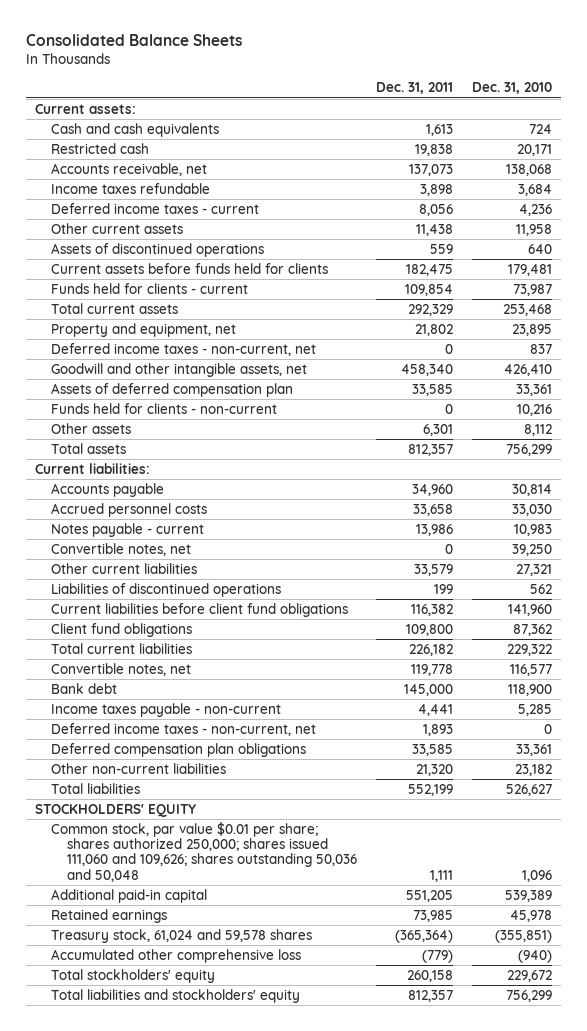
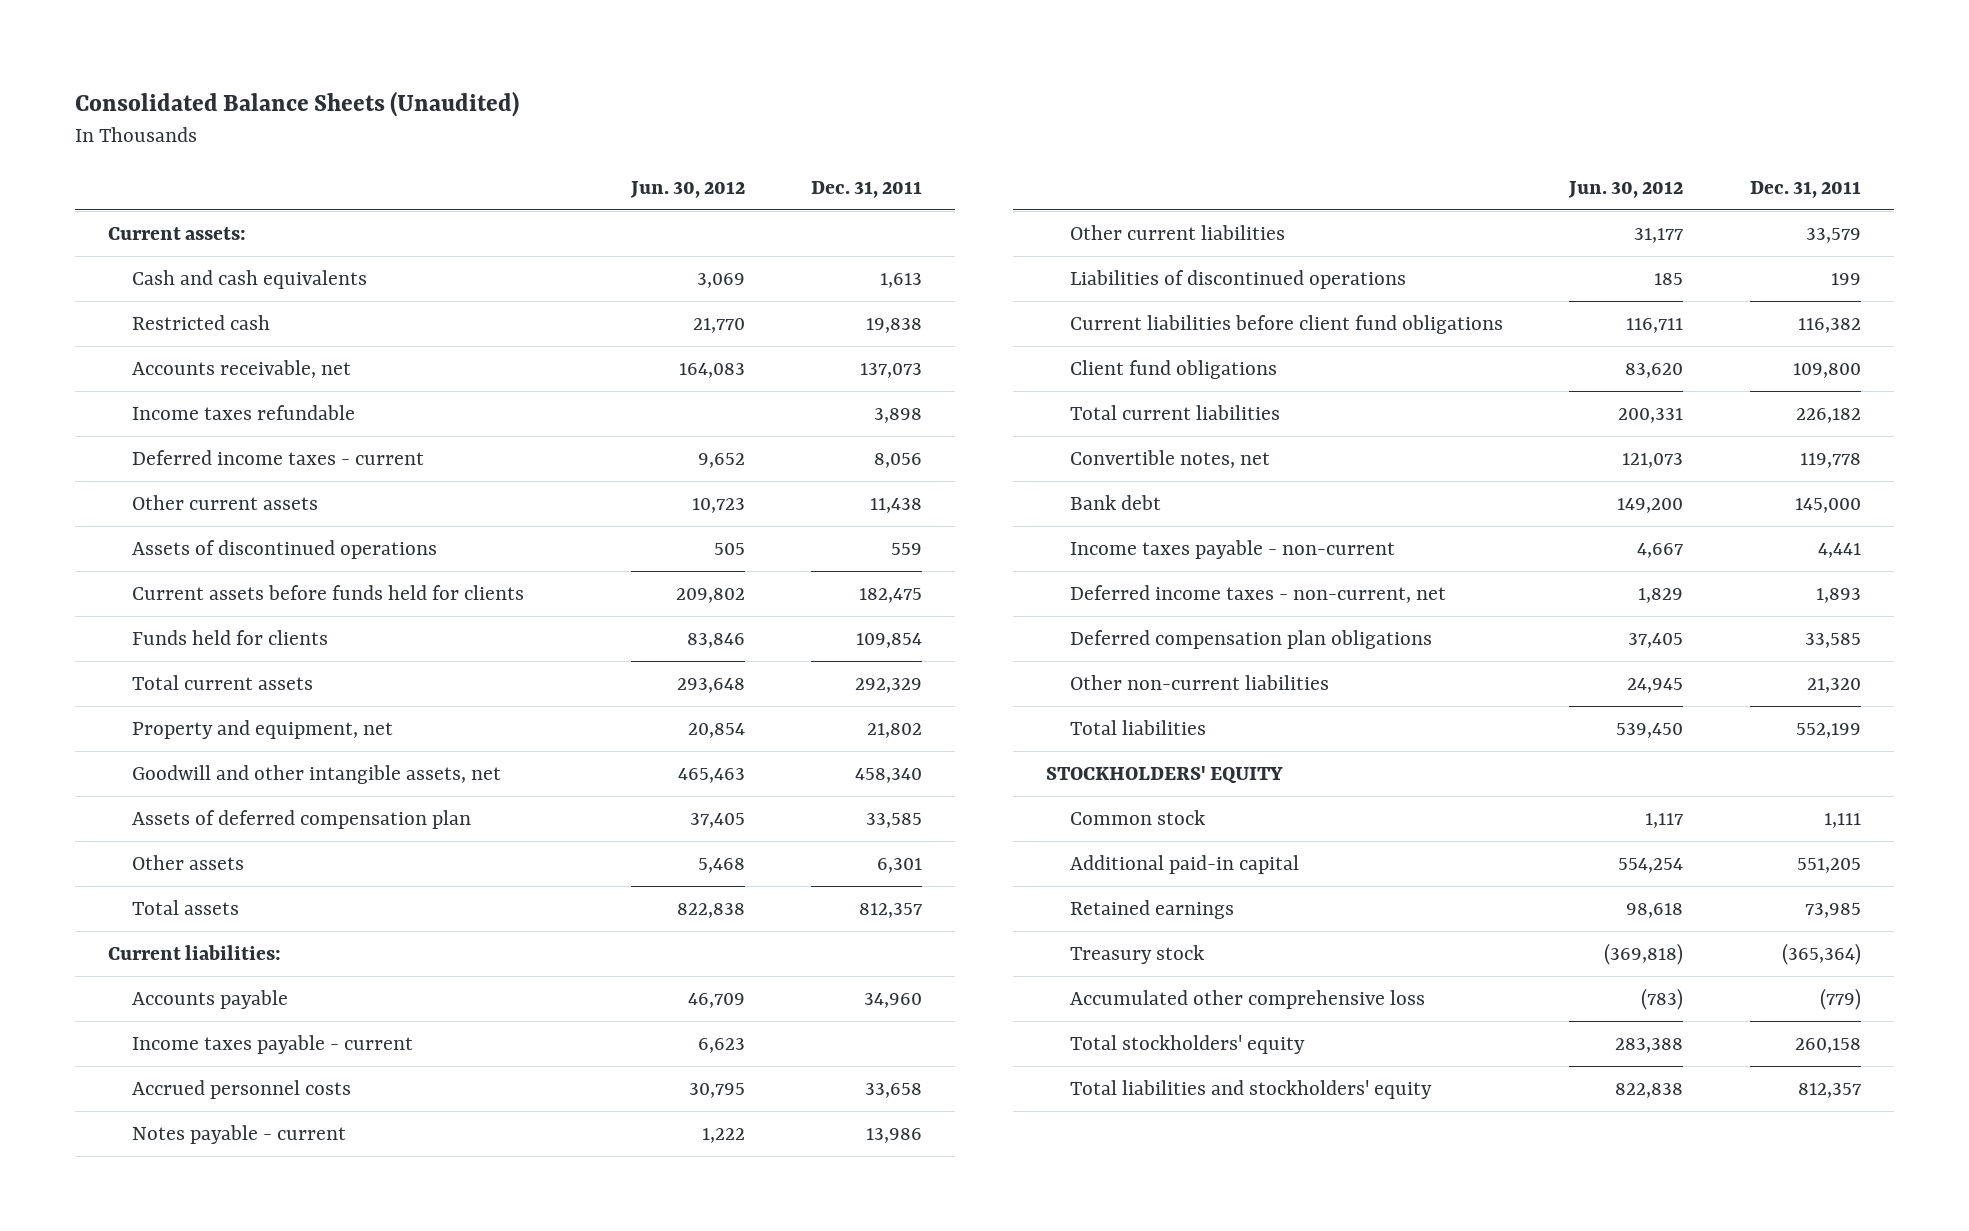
[25,34,242,47] Consolidated Balance Sheets -> [74,90,519,117] Consolidated Balance Sheets (Unaudited)
[471,82,552,95] Dec. 31, 2010 -> none
none -> [629,181,745,199] Jun. 30, 2012
[51,282,249,294] Funds held for clients - current -> [131,630,328,646] Funds held for clients
[51,342,317,356] Deferred income taxes - non-current, net -> none
[51,402,278,414] Funds held for clients - non-current -> none
none -> [131,1035,413,1055] Income taxes payable - current
[51,542,192,556] Convertible notes, net -> none
[51,821,358,882] Common stock, par value $0.01 per share; shares authorized 250,000; shares issued 111,060 and 109,626; shares outstanding 50,036 and 50,048 -> [1070,810,1206,826] Common stock
[51,928,313,943] Treasury stock, 61,024 and 59,578 shares -> [1070,945,1205,965] Treasury stock

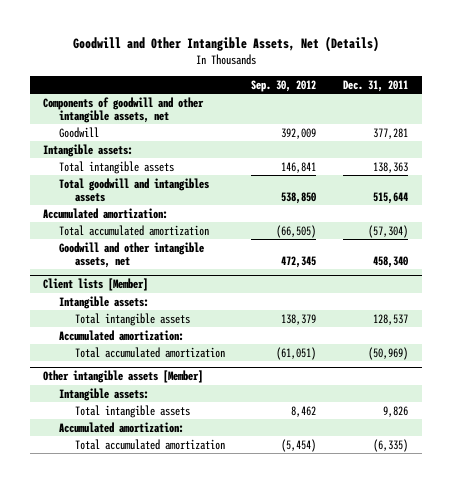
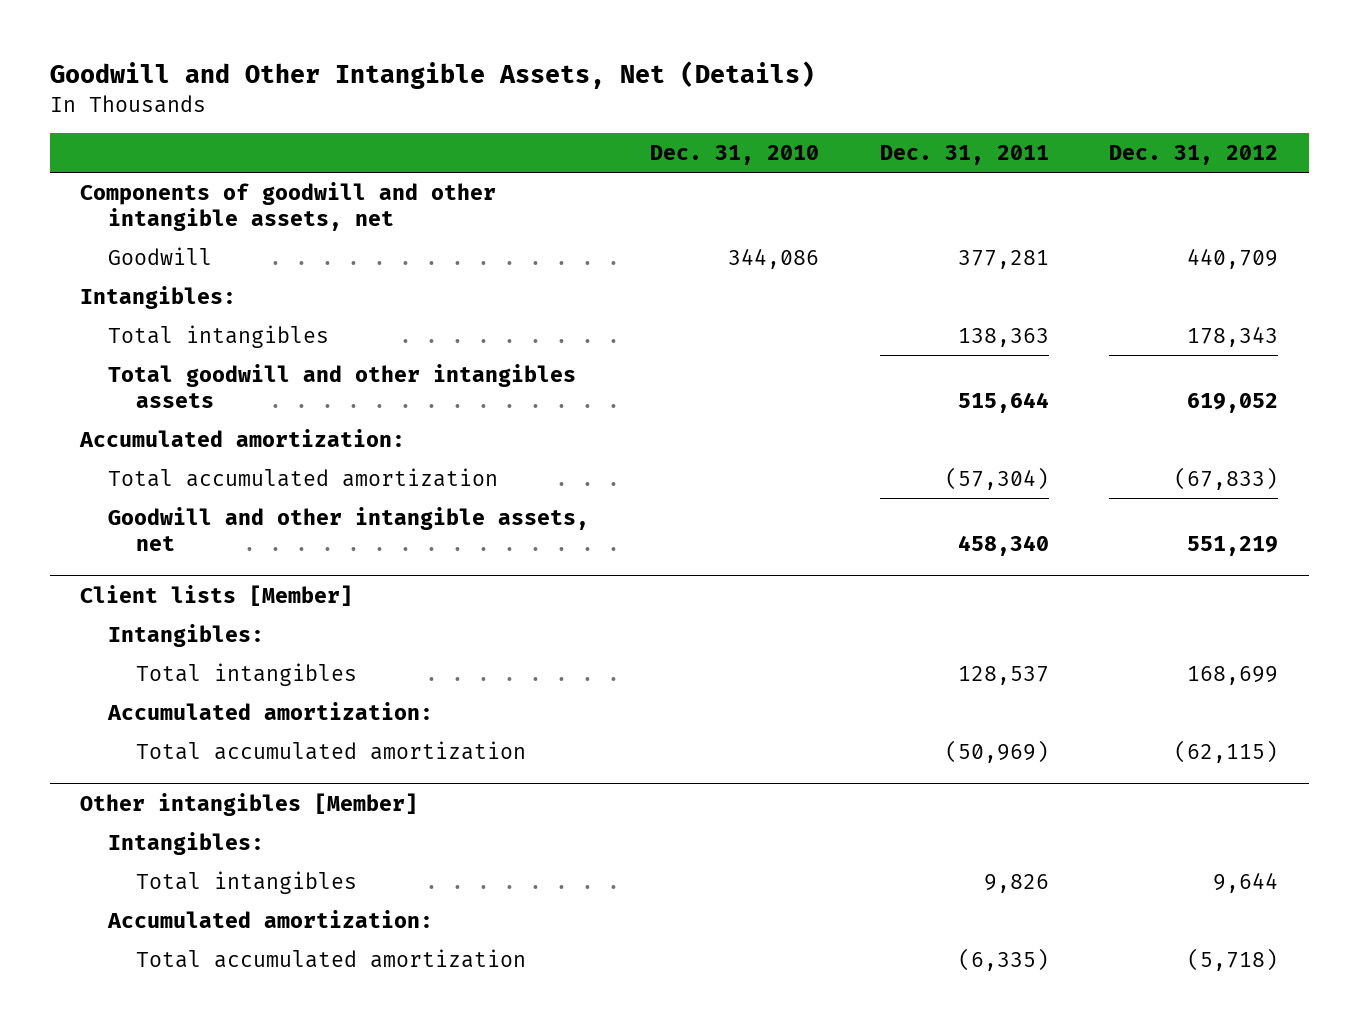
[251,79,317,92] Sep. 30, 2012 -> none
none -> [650,144,820,165] Dec. 31, 2010
none -> [1109,144,1279,165] Dec. 31, 2012
[43,143,134,157] Intangible assets: -> [80,286,237,310] Intangibles:
[58,160,174,174] Total intangible assets -> [108,325,330,349] Total intangibles
[58,177,209,203] Total goodwill and intangibles assets -> [108,364,577,408] Total goodwill and other intangibles assets
[58,295,149,309] Intangible assets: -> [108,624,265,648] Intangibles:
[74,312,190,326] Total intangible assets -> [136,663,358,687] Total intangibles
[43,370,204,384] Other intangible assets [Member] -> none
none -> [80,792,419,816] Other intangibles [Member]
[58,387,149,401] Intangible assets: -> [108,832,265,856] Intangibles:
[74,404,190,418] Total intangible assets -> [136,871,358,895] Total intangibles

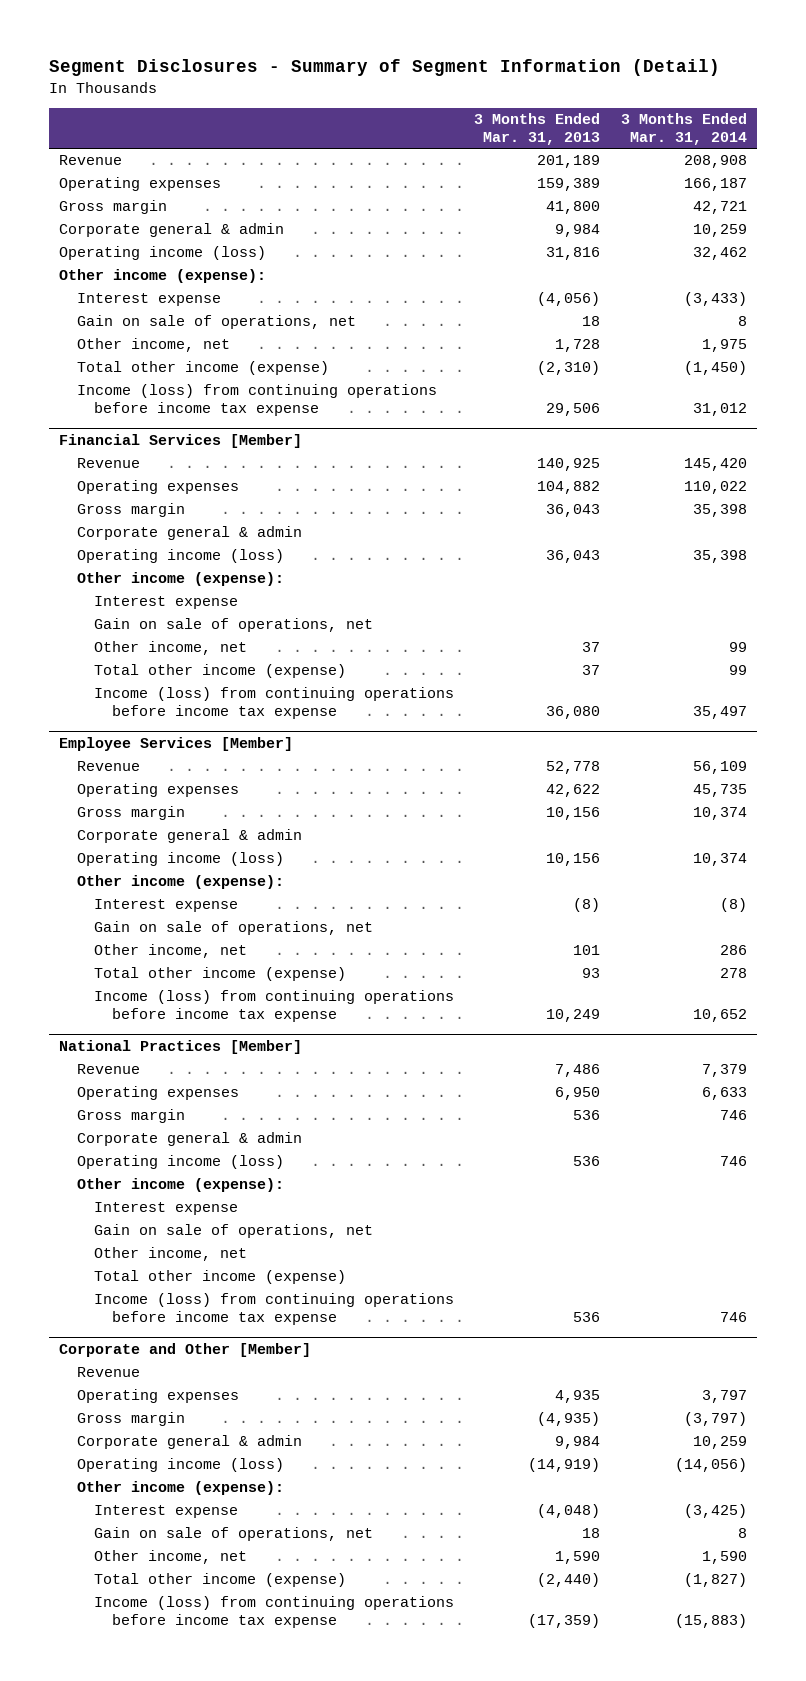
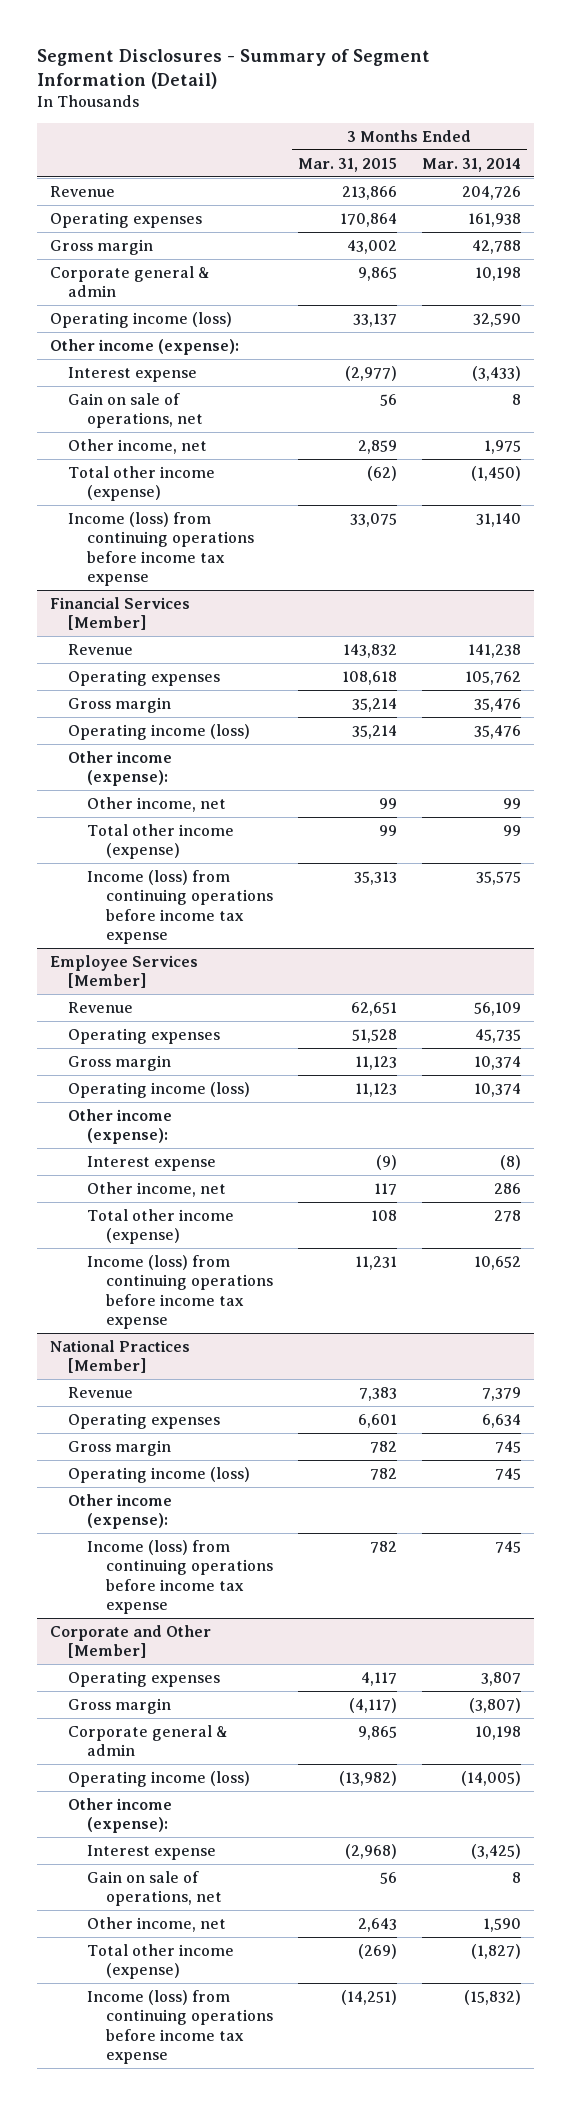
[474,113,601,145] 3 Months Ended Mar. 31, 2013 -> none
none -> [297,157,397,172] Mar. 31, 2015
[683,155,747,169] 208,908 -> [462,185,522,200] 204,726
[683,178,747,192] 166,187 -> [468,212,522,227] 161,938
[692,201,747,215] 42,721 -> [472,239,522,254] 42,788
[692,224,747,238] 10,259 -> [475,266,522,281] 10,198
[692,247,747,261] 32,462 -> [473,312,522,327] 32,590
[692,403,747,417] 31,012 -> [476,512,522,527] 31,140
[76,526,302,541] Corporate general & admin -> none
[683,458,747,472] 145,420 -> [468,643,522,658] 141,238
[683,481,747,495] 110,022 -> [465,670,522,685] 105,762
[692,504,747,518] 35,398 -> [474,697,522,712] 35,476
[692,550,747,564] 35,398 -> [474,724,522,739] 35,476
[94,596,239,610] Interest expense -> none
[94,618,374,633] Gain on sale of operations, net -> none
[692,706,747,720] 35,497 -> [476,870,522,885] 35,575
[76,829,302,844] Corporate general & admin -> none
[94,921,374,936] Gain on sale of operations, net -> none
[76,1132,302,1147] Corporate general & admin -> none
[701,1087,747,1101] 6,633 -> [482,1413,522,1428] 6,634
[719,1110,747,1121] 746 -> [495,1440,522,1453] 745
[719,1156,747,1167] 746 -> [495,1467,522,1480] 745
[94,1202,239,1216] Interest expense -> none
[94,1224,374,1239] Gain on sale of operations, net -> none
[94,1247,248,1262] Other income, net -> none
[94,1270,347,1285] Total other income (expense) -> none
[719,1312,747,1323] 746 -> [495,1540,522,1553] 745
[76,1367,140,1378] Revenue -> none
[701,1390,747,1404] 3,797 -> [481,1671,522,1686] 3,807
[683,1412,747,1427] (3,797) -> [469,1697,522,1713] (3,807)
[692,1436,747,1450] 10,259 -> [475,1725,522,1740] 10,198
[674,1458,747,1473] (14,056) -> [461,1770,522,1786] (14,005)
[674,1614,747,1629] (15,883) -> [464,1989,522,2005] (15,832)

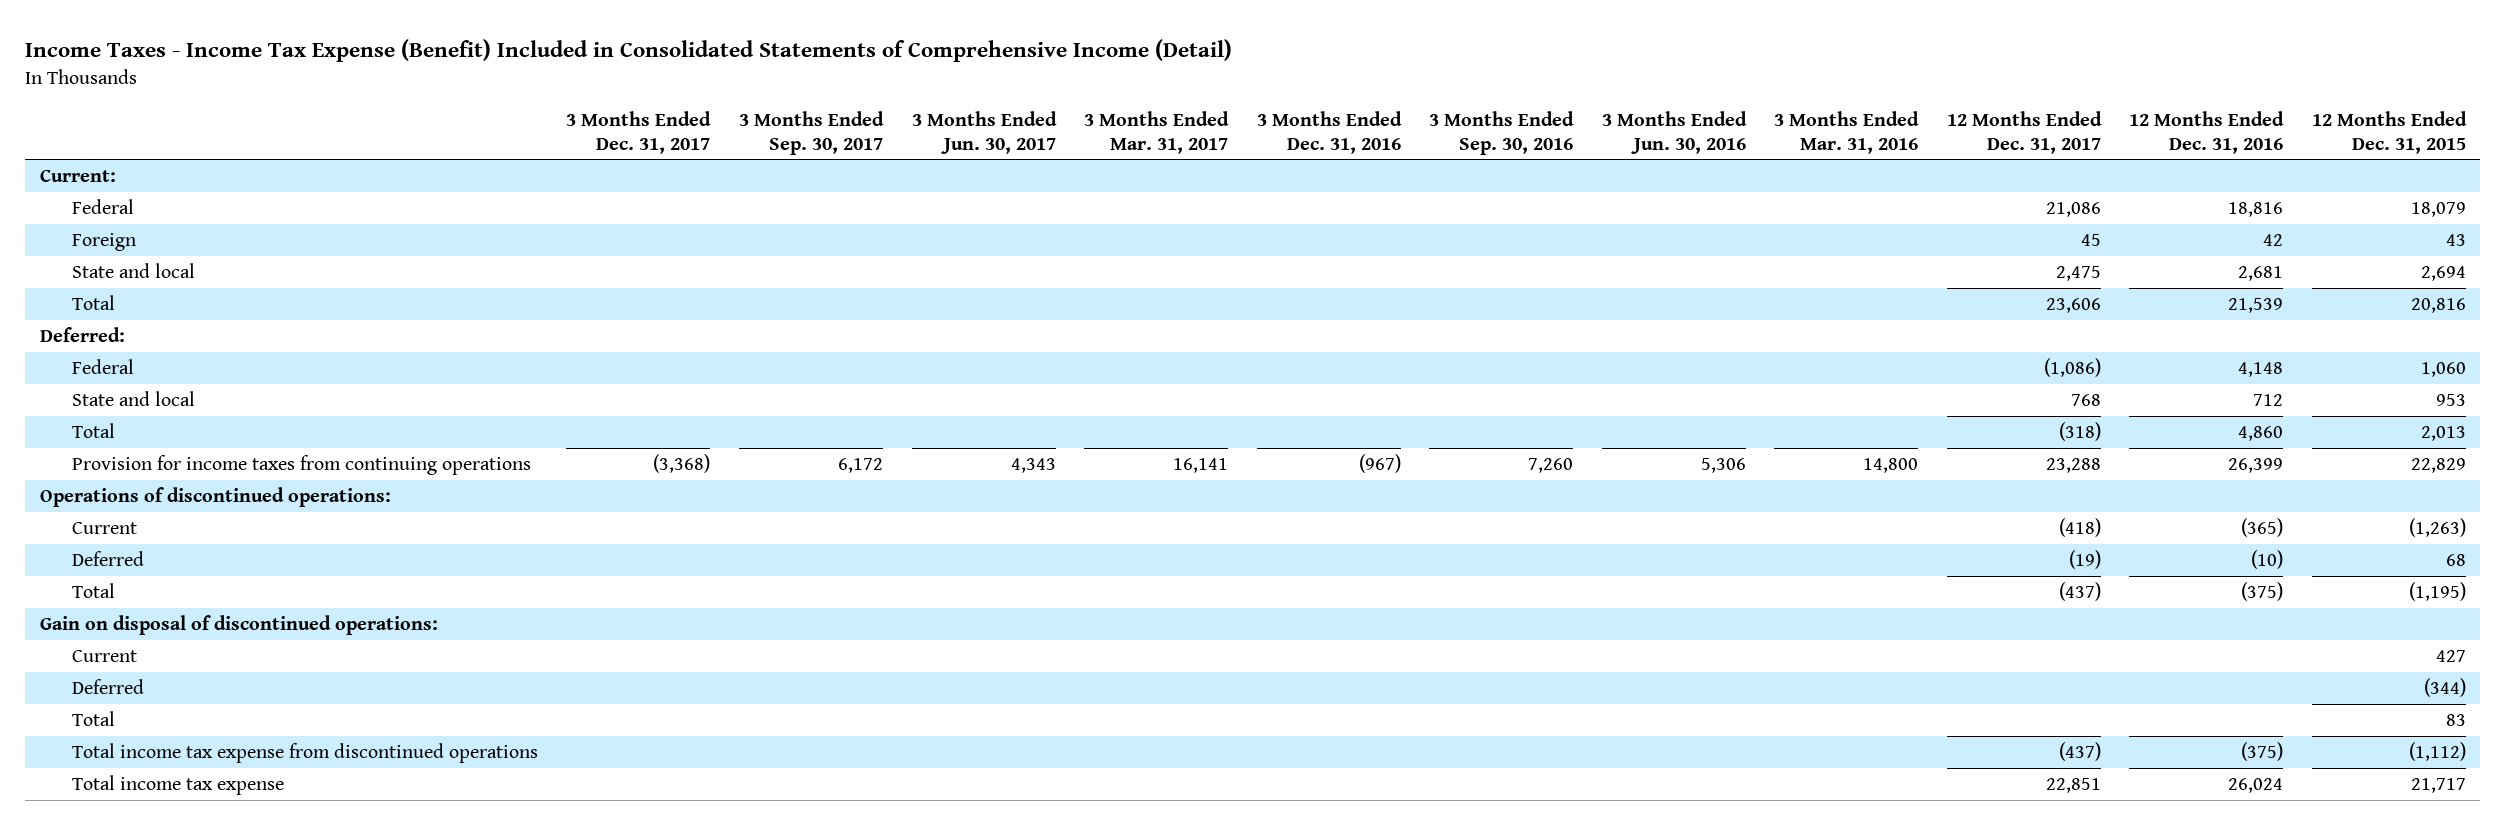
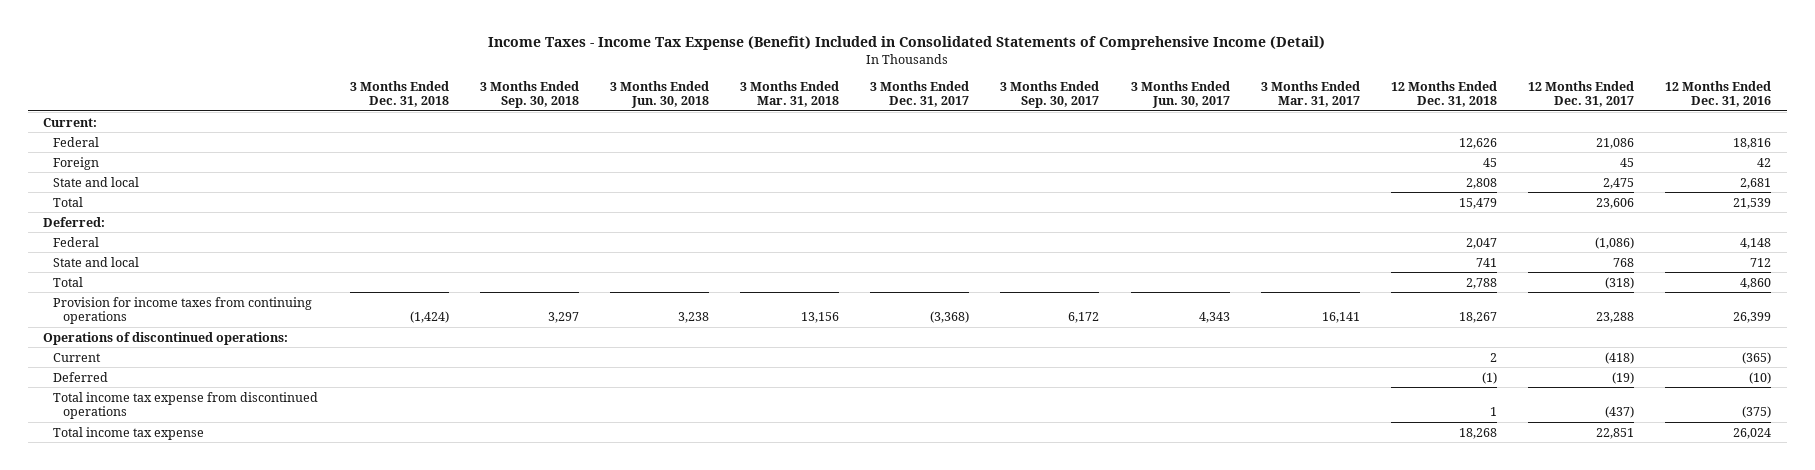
[1256,111,1402,154] 3 Months Ended Dec. 31, 2016 -> none
[1429,111,1575,155] 3 Months Ended Sep. 30, 2016 -> none
[1601,111,1747,154] 3 Months Ended Jun. 30, 2016 -> none
[1774,111,1920,154] 3 Months Ended Mar. 31, 2016 -> none
[2311,111,2467,154] 12 Months Ended Dec. 31, 2015 -> none
none -> [349,80,449,108] 3 Months Ended Dec. 31, 2018
none -> [479,80,579,109] 3 Months Ended Sep. 30, 2018
none -> [609,80,709,109] 3 Months Ended Jun. 30, 2018
none -> [740,80,840,108] 3 Months Ended Mar. 31, 2018
none -> [1390,80,1497,108] 12 Months Ended Dec. 31, 2018
[71,583,115,599] Total -> none
[39,615,438,636] Gain on disposal of discontinued operations: -> none
[71,650,137,663] Current -> none
[71,679,144,695] Deferred -> none
[71,711,115,727] Total -> none

